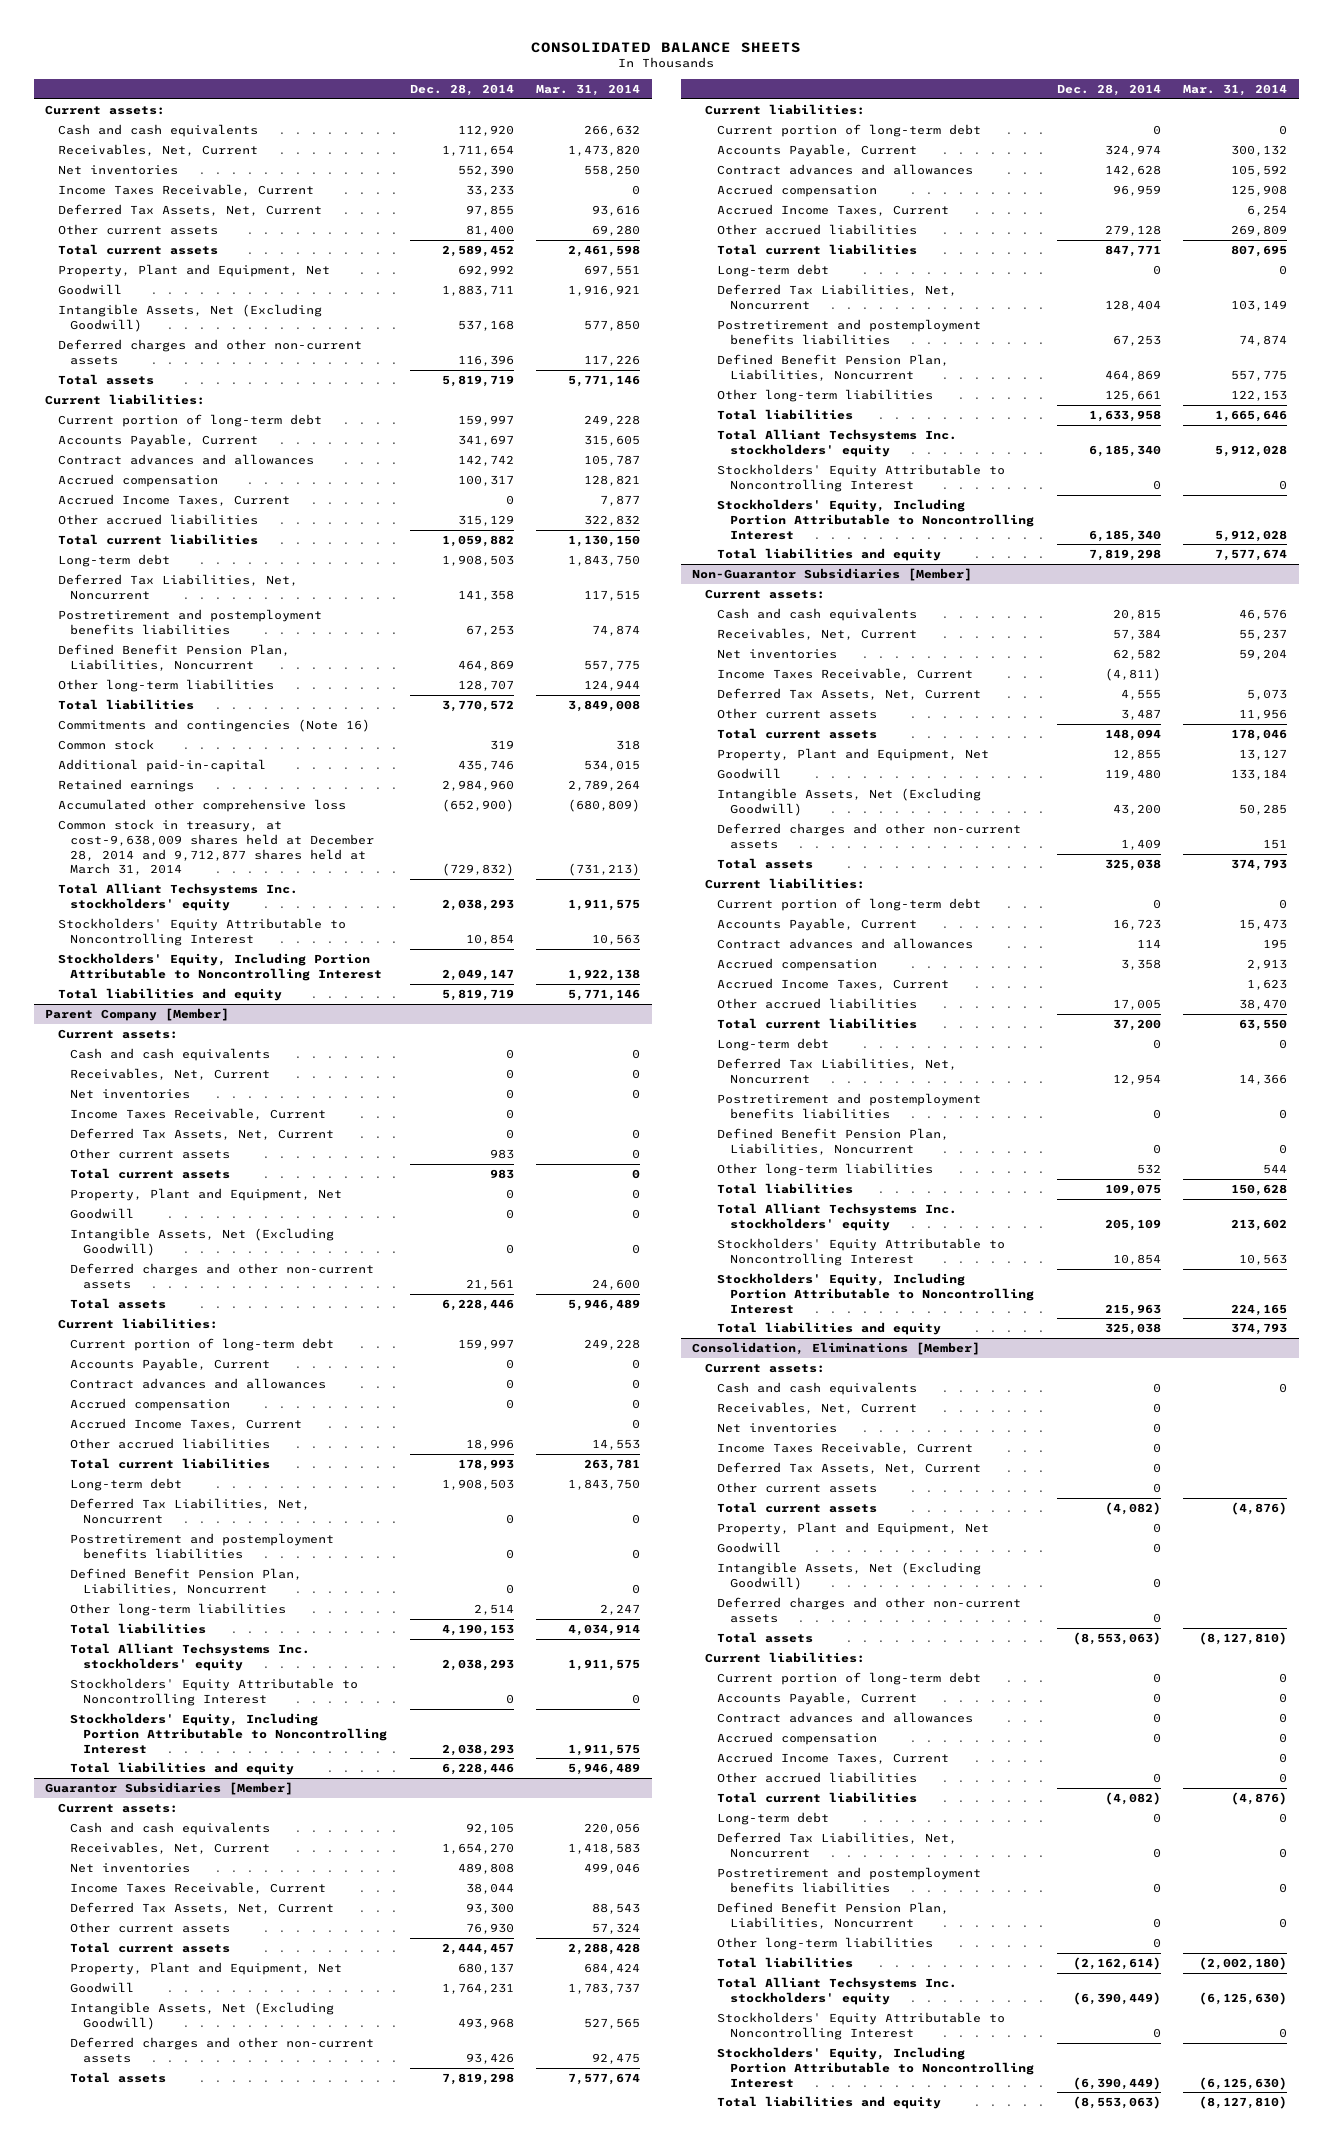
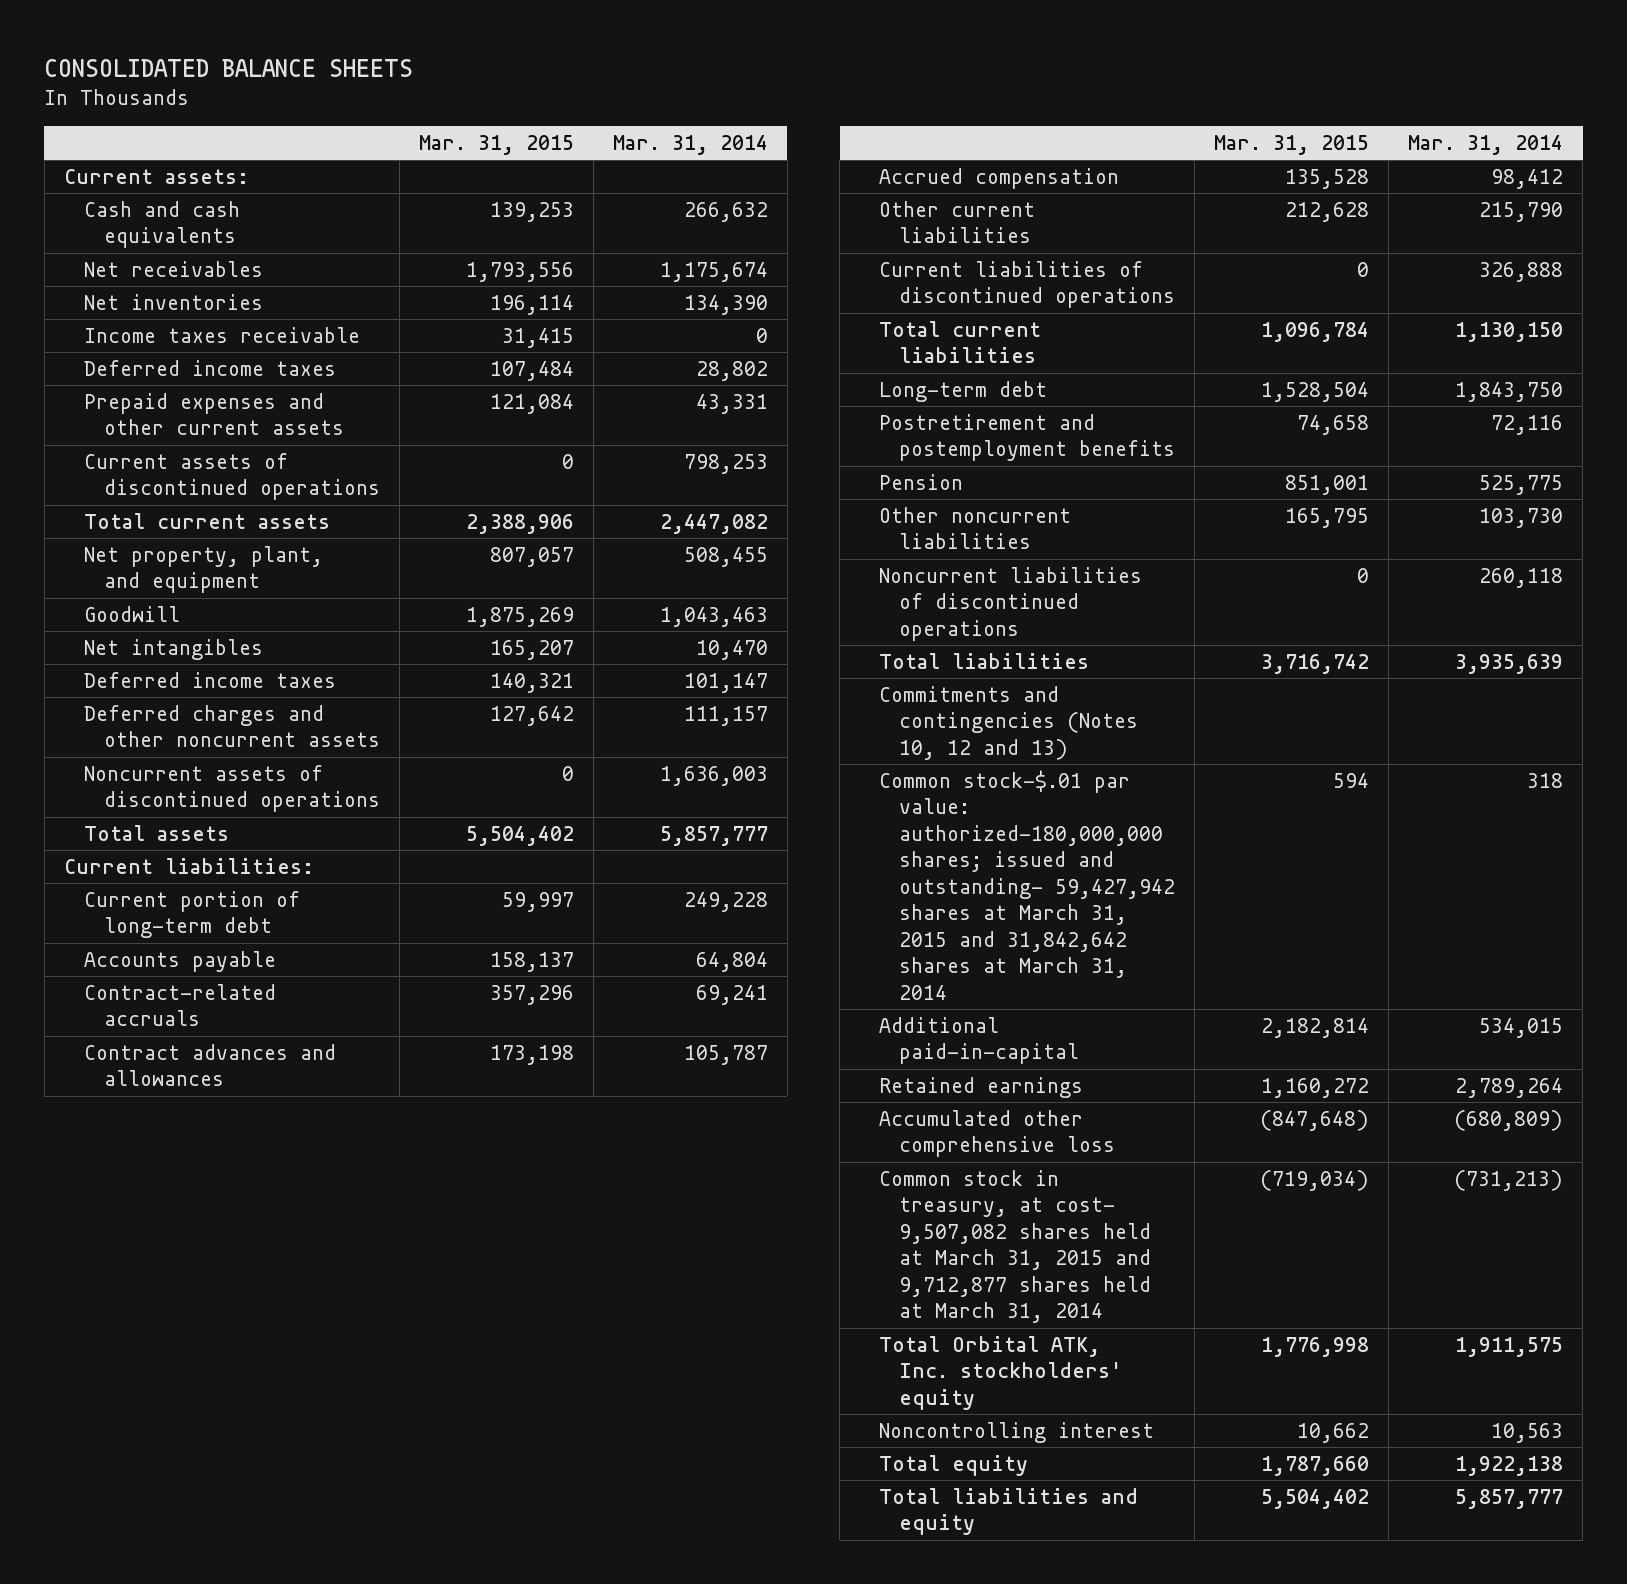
[409,83,514,96] Dec. 28, 2014 -> none
none -> [418,135,574,156] Mar. 31, 2015
[57,303,322,332] Intangible Assets, Net (Excluding Goodwill) -> none
[57,143,258,156] Receivables, Net, Current -> [83,260,263,277] Net receivables
[568,144,641,156] 1,473,820 -> [659,261,768,282] 1,175,674
[584,164,641,176] 558,250 -> [683,294,768,315] 134,390
[57,183,314,196] Income Taxes Receivable, Current -> [83,326,360,343] Income taxes receivable
[57,203,322,216] Deferred Tax Assets, Net, Current -> [83,359,336,376] Deferred income taxes
[592,204,641,216] 93,616 -> [695,360,768,381] 28,802
[57,223,218,235] Other current assets -> [83,392,344,436] Prepaid expenses and other current assets
[592,224,641,236] 69,280 -> [695,393,768,414] 43,331
none -> [83,452,380,501] Current assets of discontinued operations
[568,244,641,257] 2,461,598 -> [659,513,768,534] 2,447,082
[57,263,330,277] Property, Plant and Equipment, Net -> [83,545,323,594] Net property, plant, and equipment
[584,264,641,276] 697,551 -> [683,546,768,567] 508,455
[568,284,641,296] 1,916,921 -> [659,606,768,627] 1,043,463
none -> [83,638,263,660] Net intangibles
none -> [83,671,336,688] Deferred income taxes
[57,338,362,365] Deferred charges and other non-current assets -> [83,704,380,748] Deferred charges and other noncurrent assets
[584,354,641,366] 117,226 -> [683,705,768,726] 111,157
none -> [83,764,380,813] Noncurrent assets of discontinued operations
[568,374,641,387] 5,771,146 -> [659,825,768,846] 5,857,777
[57,433,258,447] Accounts Payable, Current -> [83,950,276,972] Accounts payable
[584,434,641,446] 315,605 -> [695,951,768,972] 64,804
none -> [83,983,276,1027] Contract-related accruals
[57,493,290,506] Accrued Income Taxes, Current -> none
[584,474,641,486] 128,821 -> [1491,168,1564,189] 98,412
[57,513,258,525] Other accrued liabilities -> [879,200,1036,244] Other current liabilities
[584,514,641,526] 322,832 -> [1479,201,1564,222] 215,790
none -> [879,260,1176,309] Current liabilities of discontinued operations
[57,573,298,600] Deferred Tax Liabilities, Net, Noncurrent -> none
[57,643,290,671] Defined Benefit Pension Plan, Liabilities, Noncurrent -> none
[57,608,322,635] Postretirement and postemployment benefits liabilities -> [879,413,1176,462] Postretirement and postemployment benefits
[592,624,641,636] 74,874 -> [1491,414,1564,435] 72,116
none -> [879,473,964,490] Pension
[57,678,274,692] Other long-term liabilities -> [879,506,1072,550] Other noncurrent liabilities
[584,679,641,691] 124,944 -> [1479,507,1564,528] 103,730
none -> [879,566,1143,641] Noncurrent liabilities of discontinued operations
[568,699,641,712] 3,849,008 -> [1455,653,1564,674] 3,935,639
[57,718,370,732] Commitments and contingencies (Note 16) -> [879,685,1139,760] Commitments and contingencies (Notes 10, 12 and 13)
[57,738,154,750] Common stock -> [879,769,1176,1000] Common stock-$.01 par value: authorized-180,000,000 shares; issued and outstanding- 59,427,942 shares at March 31, 2015 and 31,842,642 shares at March 31, 2014
[45,1007,230,1021] Parent Company [Member] -> none
[57,1028,178,1039] Current assets: -> none
[70,1047,271,1061] Cash and cash equivalents -> none
[70,1067,271,1080] Receivables, Net, Current -> none
[70,1088,191,1099] Net inventories -> none
[70,1107,327,1120] Income Taxes Receivable, Current -> none
[70,1127,335,1140] Deferred Tax Assets, Net, Current -> none
[70,1147,231,1159] Other current assets -> none
[70,1167,231,1179] Total current assets -> none
[70,1187,343,1201] Property, Plant and Equipment, Net -> none
[70,1207,135,1219] Goodwill -> none
[70,1227,335,1256] Intangible Assets, Net (Excluding Goodwill) -> none
[70,1262,375,1289] Deferred charges and other non-current assets -> none
[70,1297,167,1309] Total assets -> none
[57,1317,218,1329] Current liabilities: -> none
[70,1337,335,1351] Current portion of long-term debt -> none
[70,1357,271,1371] Accounts Payable, Current -> none
[70,1377,327,1389] Contract advances and allowances -> none
[70,1397,231,1411] Accrued compensation -> none
[70,1417,303,1430] Accrued Income Taxes, Current -> none
[70,1437,271,1449] Other accrued liabilities -> none
[70,1457,271,1469] Total current liabilities -> none
[70,1477,183,1491] Long-term debt -> none
[70,1497,311,1524] Deferred Tax Liabilities, Net, Noncurrent -> none
[70,1532,335,1559] Postretirement and postemployment benefits liabilities -> none
[70,1567,303,1595] Defined Benefit Pension Plan, Liabilities, Noncurrent -> none
[70,1602,287,1616] Other long-term liabilities -> none
[70,1622,207,1634] Total liabilities -> none
[70,1642,311,1671] Total Alliant Techsystems Inc. stockholders' equity -> none
[70,1677,359,1706] Stockholders' Equity Attributable to Noncontrolling Interest -> none
[70,1712,387,1754] Stockholders' Equity, Including Portion Attributable to Noncontrolling Interest -> none
[70,1761,295,1775] Total liabilities and equity -> none
[45,1781,294,1795] Guarantor Subsidiaries [Member] -> none
[57,1802,178,1813] Current assets: -> none
[70,1821,271,1835] Cash and cash equivalents -> none
[70,1841,271,1854] Receivables, Net, Current -> none
[70,1862,191,1873] Net inventories -> none
[70,1881,327,1894] Income Taxes Receivable, Current -> none
[70,1901,335,1914] Deferred Tax Assets, Net, Current -> none
[70,1921,231,1933] Other current assets -> none
[70,1941,231,1953] Total current assets -> none
[70,1961,343,1975] Property, Plant and Equipment, Net -> none
[70,1981,135,1993] Goodwill -> none
[70,2001,335,2030] Intangible Assets, Net (Excluding Goodwill) -> none
[70,2036,375,2063] Deferred charges and other non-current assets -> none
[70,2071,167,2083] Total assets -> none
[704,103,865,115] Current liabilities: -> none
[717,123,982,137] Current portion of long-term debt -> none
[717,143,918,157] Accounts Payable, Current -> none
[717,163,974,175] Contract advances and allowances -> none
[717,183,878,197] Accrued compensation -> none
[717,203,950,216] Accrued Income Taxes, Current -> none
[717,223,918,235] Other accrued liabilities -> none
[717,243,918,255] Total current liabilities -> none
[717,263,830,277] Long-term debt -> none
[717,283,958,310] Deferred Tax Liabilities, Net, Noncurrent -> none
[717,318,982,345] Postretirement and postemployment benefits liabilities -> none
[717,353,950,381] Defined Benefit Pension Plan, Liabilities, Noncurrent -> none
[717,388,934,402] Other long-term liabilities -> none
[717,408,854,420] Total liabilities -> none
[717,428,958,457] Total Alliant Techsystems Inc. stockholders' equity -> none
[717,463,1006,492] Stockholders' Equity Attributable to Noncontrolling Interest -> none
[717,498,1034,540] Stockholders' Equity, Including Portion Attributable to Noncontrolling Interest -> none
[717,547,942,561] Total liabilities and equity -> none
[692,567,973,581] Non-Guarantor Subsidiaries [Member] -> none
[704,588,825,599] Current assets: -> none
[717,607,918,621] Cash and cash equivalents -> none
[717,627,918,640] Receivables, Net, Current -> none
[717,648,838,659] Net inventories -> none
[717,667,974,680] Income Taxes Receivable, Current -> none
[717,687,982,700] Deferred Tax Assets, Net, Current -> none
[717,707,878,719] Other current assets -> none
[717,727,878,739] Total current assets -> none
[717,747,990,761] Property, Plant and Equipment, Net -> none
[717,767,782,779] Goodwill -> none
[717,787,982,816] Intangible Assets, Net (Excluding Goodwill) -> none
[717,822,1022,849] Deferred charges and other non-current assets -> none
[717,857,814,869] Total assets -> none
[704,877,865,889] Current liabilities: -> none
[717,897,982,911] Current portion of long-term debt -> none
[717,917,918,931] Accounts Payable, Current -> none
[717,937,974,949] Contract advances and allowances -> none
[717,957,878,971] Accrued compensation -> none
[717,977,950,990] Accrued Income Taxes, Current -> none
[717,997,918,1009] Other accrued liabilities -> none
[717,1017,918,1029] Total current liabilities -> none
[717,1037,830,1051] Long-term debt -> none
[717,1057,958,1084] Deferred Tax Liabilities, Net, Noncurrent -> none
[717,1092,982,1119] Postretirement and postemployment benefits liabilities -> none
[717,1127,950,1155] Defined Benefit Pension Plan, Liabilities, Noncurrent -> none
[717,1162,934,1176] Other long-term liabilities -> none
[717,1182,854,1194] Total liabilities -> none
[717,1202,958,1231] Total Alliant Techsystems Inc. stockholders' equity -> none
[717,1237,1006,1266] Stockholders' Equity Attributable to Noncontrolling Interest -> none
[717,1272,1034,1314] Stockholders' Equity, Including Portion Attributable to Noncontrolling Interest -> none
[717,1321,942,1335] Total liabilities and equity -> none
[692,1341,981,1355] Consolidation, Eliminations [Member] -> none
[704,1362,825,1373] Current assets: -> none
[717,1381,918,1395] Cash and cash equivalents -> none
[717,1401,918,1414] Receivables, Net, Current -> none
[717,1422,838,1433] Net inventories -> none
[717,1441,974,1454] Income Taxes Receivable, Current -> none
[717,1461,982,1474] Deferred Tax Assets, Net, Current -> none
[717,1481,878,1493] Other current assets -> none
[717,1501,878,1513] Total current assets -> none
[717,1521,990,1535] Property, Plant and Equipment, Net -> none
[717,1541,782,1553] Goodwill -> none
[717,1561,982,1590] Intangible Assets, Net (Excluding Goodwill) -> none
[717,1596,1022,1623] Deferred charges and other non-current assets -> none
[717,1631,814,1643] Total assets -> none
[704,1651,865,1663] Current liabilities: -> none
[717,1671,982,1685] Current portion of long-term debt -> none
[717,1691,918,1705] Accounts Payable, Current -> none
[717,1711,974,1723] Contract advances and allowances -> none
[717,1731,878,1745] Accrued compensation -> none
[717,1751,950,1764] Accrued Income Taxes, Current -> none
[717,1771,918,1783] Other accrued liabilities -> none
[717,1791,918,1803] Total current liabilities -> none
[717,1811,830,1825] Long-term debt -> none
[717,1831,958,1858] Deferred Tax Liabilities, Net, Noncurrent -> none
[717,1866,982,1893] Postretirement and postemployment benefits liabilities -> none
[717,1901,950,1929] Defined Benefit Pension Plan, Liabilities, Noncurrent -> none
[717,1936,934,1950] Other long-term liabilities -> none
[717,1956,854,1968] Total liabilities -> none
[717,1976,958,2005] Total Alliant Techsystems Inc. stockholders' equity -> none
[717,2011,1006,2040] Stockholders' Equity Attributable to Noncontrolling Interest -> none
[717,2046,1034,2088] Stockholders' Equity, Including Portion Attributable to Noncontrolling Interest -> none
[717,2095,942,2109] Total liabilities and equity -> none
[57,818,375,876] Common stock in treasury, at cost-9,638,009 shares held at December 28, 2014 and 9,712,877 shares held at March 31, 2014 -> [879,1169,1152,1324] Common stock in treasury, at cost- 9,507,082 shares held at March 31, 2015 and 9,712,877 shares held at March 31, 2014
[57,882,298,911] Total Alliant Techsystems Inc. stockholders' equity -> [879,1335,1123,1410] Total Orbital ATK, Inc. stockholders' equity
[57,917,346,946] Stockholders' Equity Attributable to Noncontrolling Interest -> [879,1421,1155,1443] Noncontrolling interest
[57,952,383,981] Stockholders' Equity, Including Portion Attributable to Noncontrolling Interest -> [879,1454,1029,1476] Total equity
[568,988,641,1001] 5,771,146 -> [1455,1488,1564,1509] 5,857,777

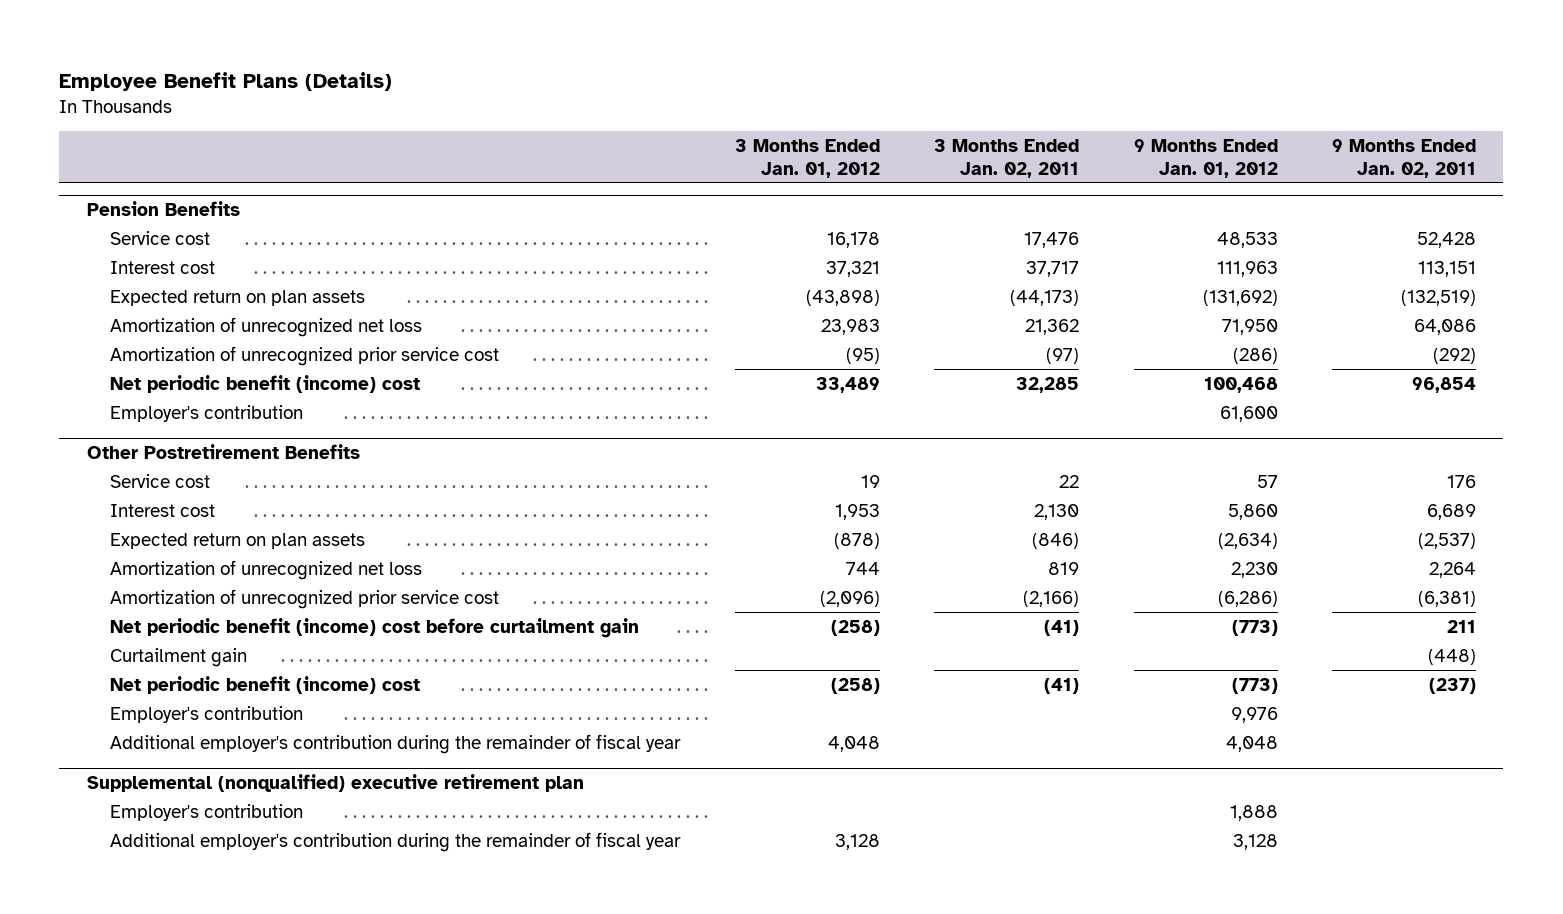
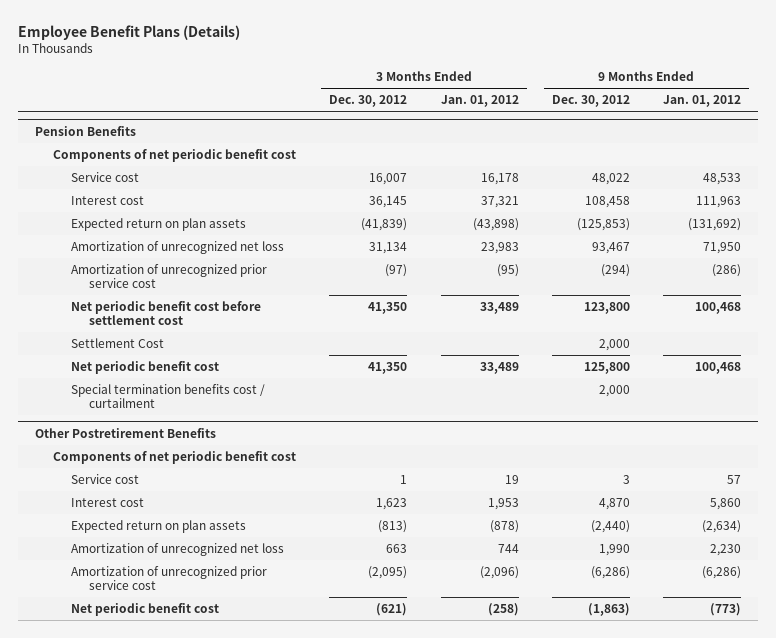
[934,138,1080,178] 3 Months Ended Jan. 02, 2011 -> none
[1331,138,1476,178] 9 Months Ended Jan. 02, 2011 -> none
none -> [329,95,408,108] Dec. 30, 2012
none -> [551,95,630,108] Dec. 30, 2012
none -> [53,148,297,162] Components of net periodic benefit cost
[110,404,304,422] Employer's contribution -> none
none -> [71,300,262,325] Net periodic benefit cost before settlement cost
none -> [71,337,165,348] Settlement Cost
[110,374,421,393] Net periodic benefit (income) cost -> [71,360,220,374] Net periodic benefit cost
none -> [71,383,266,408] Special termination benefits cost / curtailment
none -> [53,450,297,464] Components of net periodic benefit cost
[110,617,640,638] Net periodic benefit (income) cost before curtailment gain -> none
[110,647,248,667] Curtailment gain -> none
[110,705,304,723] Employer's contribution -> none
[110,733,682,754] Additional employer's contribution during the remainder of fiscal year -> none
[86,774,584,793] Supplemental (nonqualified) executive retirement plan -> none
[110,803,304,821] Employer's contribution -> none
[110,831,682,852] Additional employer's contribution during the remainder of fiscal year -> none
[110,675,421,694] Net periodic benefit (income) cost -> [71,602,220,616] Net periodic benefit cost

